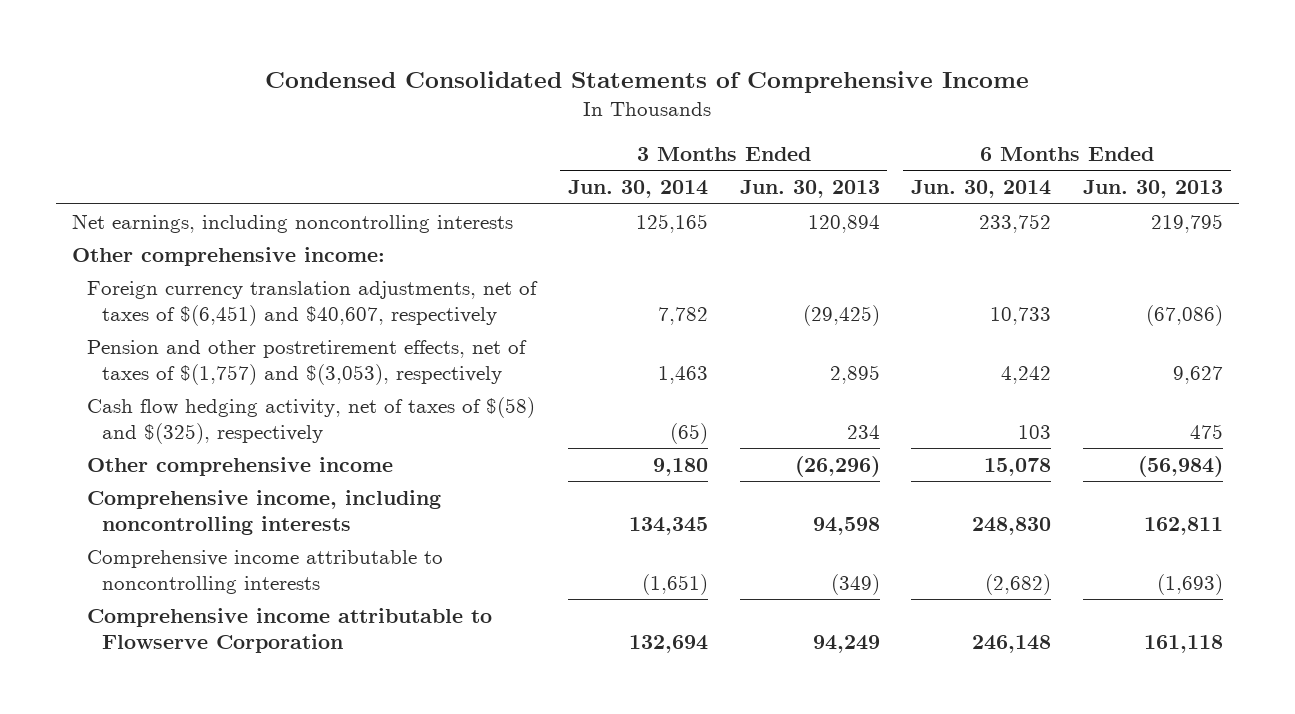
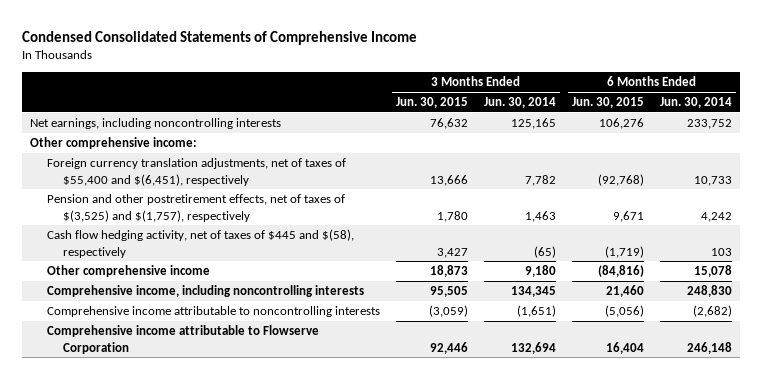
[739,180,880,199] Jun. 30, 2013 -> none
[1082,180,1223,199] Jun. 30, 2013 -> none
none -> [395,97,468,109] Jun. 30, 2015
none -> [572,97,645,109] Jun. 30, 2015
[87,280,539,327] Foreign currency translation adjustments, net of taxes of $(6,451) and $40,607, respectively -> [46,158,346,186] Foreign currency translation adjustments, net of taxes of $55,400 and $(6,451), respectively
[87,339,528,386] Pension and other postretirement effects, net of taxes of $(1,757) and $(3,053), respectively -> [46,194,345,222] Pension and other postretirement effects, net of taxes of $(3,525) and $(1,757), respectively
[87,396,536,445] Cash flow hedging activity, net of taxes of $(58) and $(325), respectively -> [46,229,354,258] Cash flow hedging activity, net of taxes of $445 and $(58), respectively

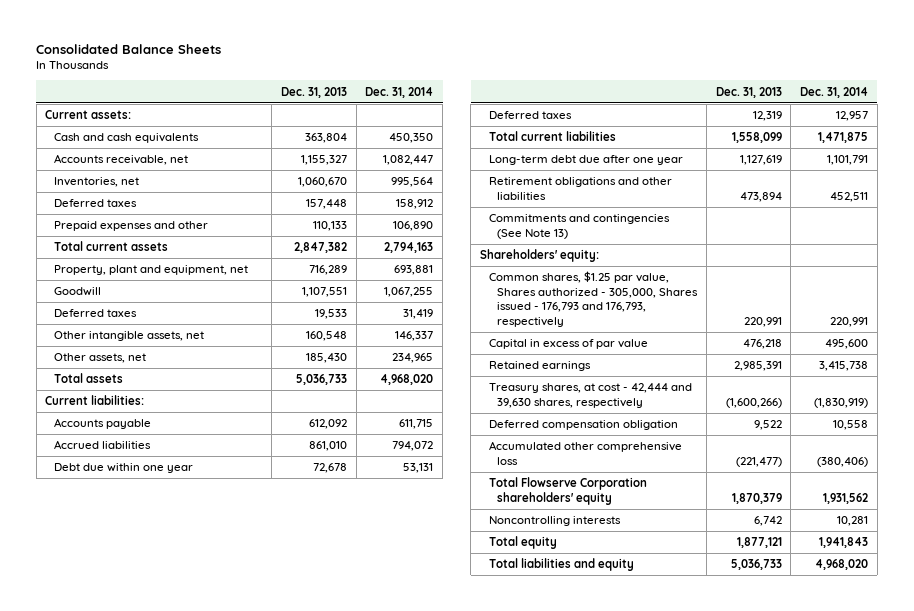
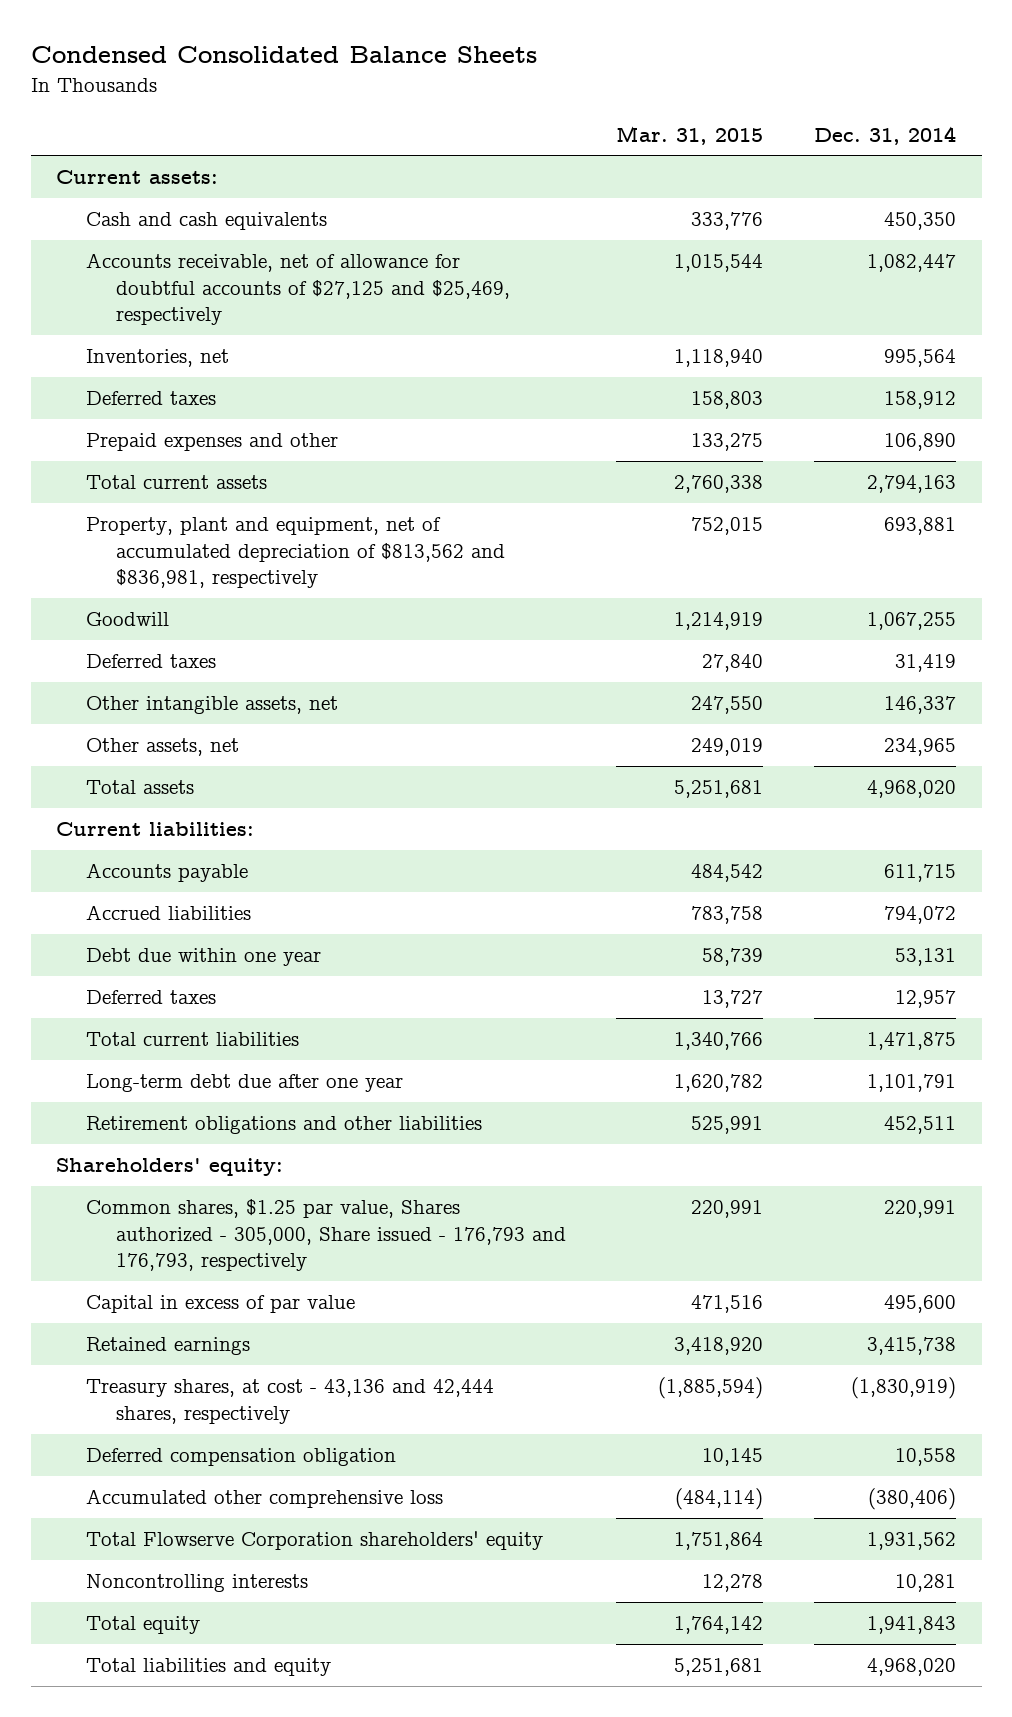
[36,43,222,54] Consolidated Balance Sheets -> [30,46,537,64] Condensed Consolidated Balance Sheets
[280,86,347,98] Dec. 31, 2013 -> none
none -> [616,125,764,145] Mar. 31, 2015
[53,154,188,166] Accounts receivable, net -> [85,253,510,326] Accounts receivable, net of allowance for doubtful accounts of $27,125 and $25,469, respectively
[53,265,248,276] Property, plant and equipment, net -> [85,517,505,589] Property, plant and equipment, net of accumulated depreciation of $813,562 and $836,981, respectively
[488,214,670,239] Commitments and contingencies (See Note 13) -> none
[488,271,699,327] Common shares, $1.25 par value, Shares authorized - 305,000, Shares issued - 176,793 and 176,793, respectively -> [85,1199,566,1272] Common shares, $1.25 par value, Shares authorized - 305,000, Share issued - 176,793 and 176,793, respectively
[488,383,692,408] Treasury shares, at cost - 42,444 and 39,630 shares, respectively -> [85,1379,494,1424] Treasury shares, at cost - 43,136 and 42,444 shares, respectively

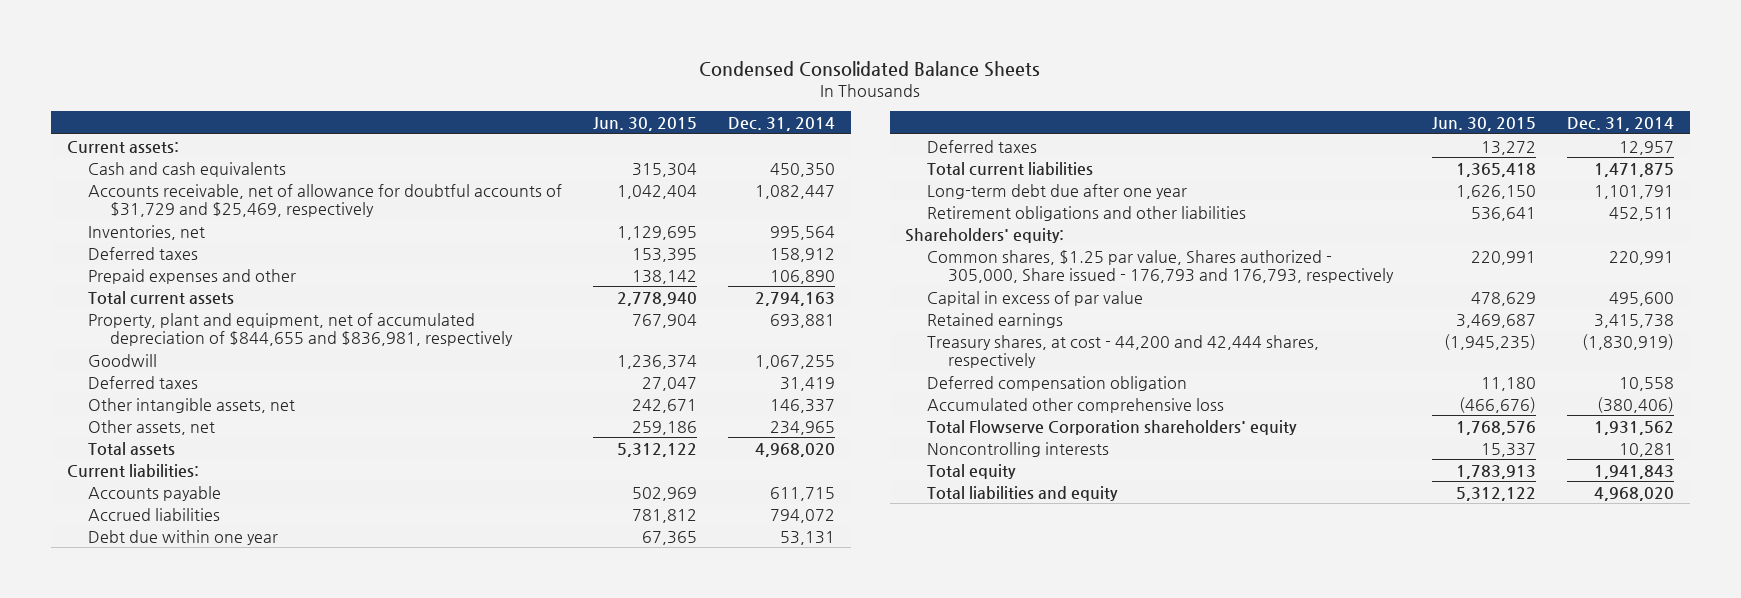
[616,125,764,145] Mar. 31, 2015 -> none
none -> [593,116,698,131] Jun. 30, 2015
[85,253,510,326] Accounts receivable, net of allowance for doubtful accounts of $27,125 and $25,469, respectively -> [88,183,563,217] Accounts receivable, net of allowance for doubtful accounts of $31,729 and $25,469, respectively
[85,517,505,589] Property, plant and equipment, net of accumulated depreciation of $813,562 and $836,981, respectively -> [88,312,513,346] Property, plant and equipment, net of accumulated depreciation of $844,655 and $836,981, respectively
[85,1379,494,1424] Treasury shares, at cost - 43,136 and 42,444 shares, respectively -> [926,334,1319,368] Treasury shares, at cost - 44,200 and 42,444 shares, respectively

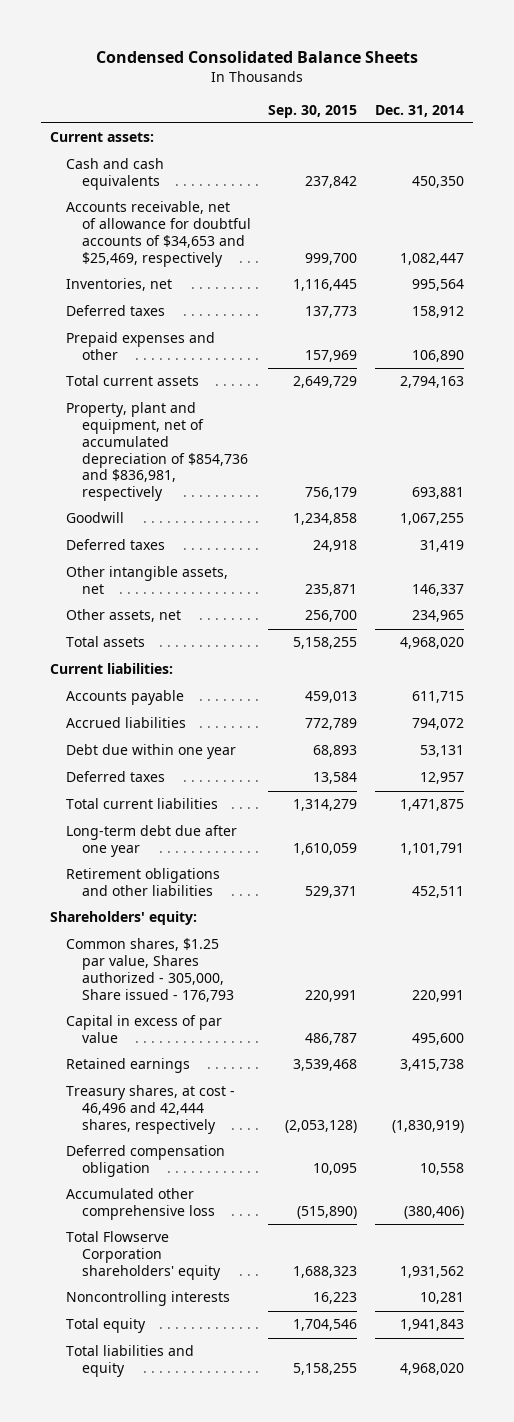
[593,116,698,131] Jun. 30, 2015 -> none
none -> [268,104,358,118] Sep. 30, 2015
[88,183,563,217] Accounts receivable, net of allowance for doubtful accounts of $31,729 and $25,469, respectively -> [65,201,251,267] Accounts receivable, net of allowance for doubtful accounts of $34,653 and $25,469, respectively
[88,312,513,346] Property, plant and equipment, net of accumulated depreciation of $844,655 and $836,981, respectively -> [65,402,248,502] Property, plant and equipment, net of accumulated depreciation of $854,736 and $836,981, respectively
[926,249,1395,283] Common shares, $1.25 par value, Shares authorized - 305,000, Share issued - 176,793 and 176,793, respectively -> [65,938,234,1002] Common shares, $1.25 par value, Shares authorized - 305,000, Share issued - 176,793
[926,334,1319,368] Treasury shares, at cost - 44,200 and 42,444 shares, respectively -> [65,1085,235,1134] Treasury shares, at cost - 46,496 and 42,444 shares, respectively

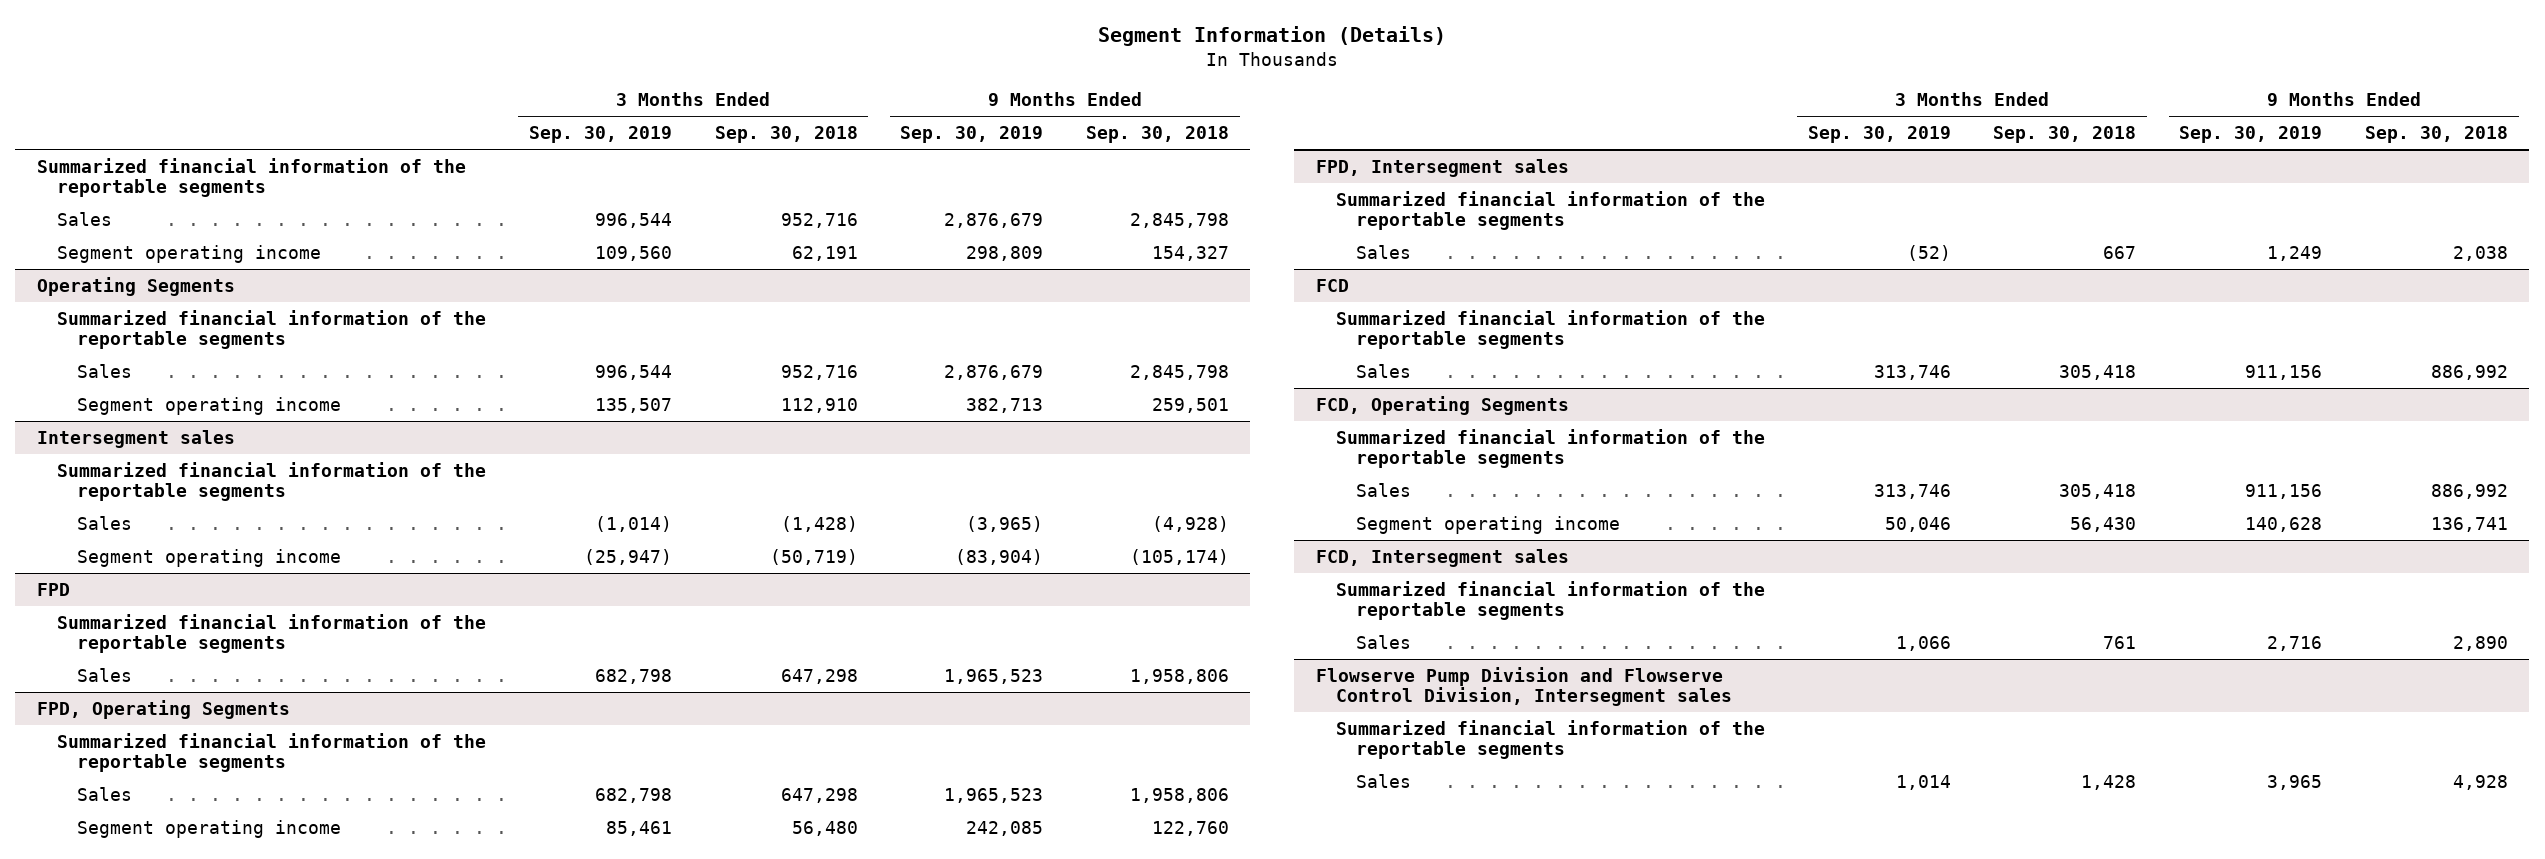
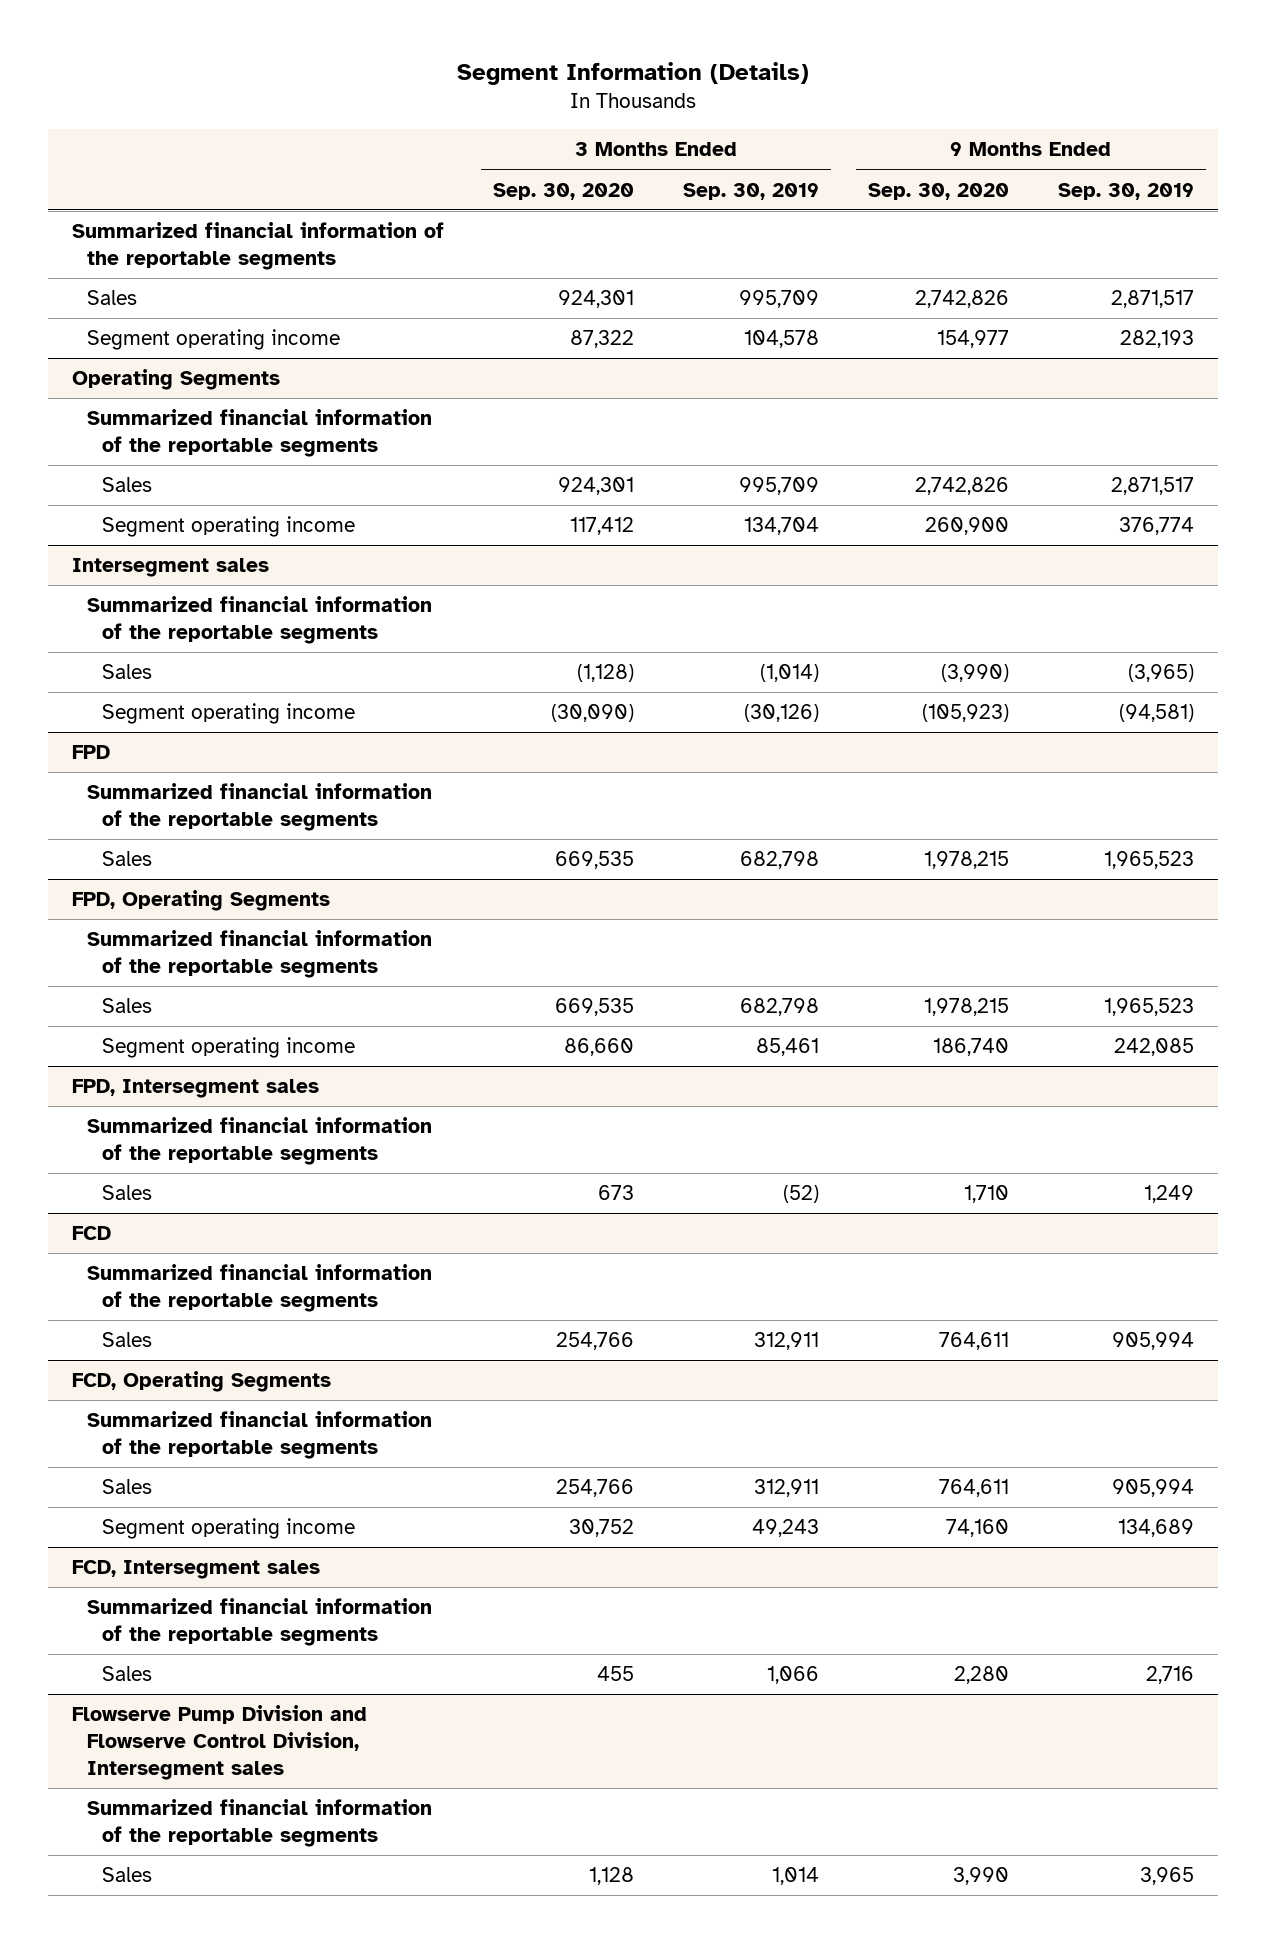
[714,126,858,144] Sep. 30, 2018 -> none
[1086,126,1230,144] Sep. 30, 2018 -> none
none -> [493,182,635,200] Sep. 30, 2020
none -> [867,182,1009,200] Sep. 30, 2020
[594,212,672,228] 996,544 -> [738,290,819,309] 995,709
[944,212,1044,228] 2,876,679 -> [1110,290,1194,309] 2,871,517
[594,245,672,261] 109,560 -> [743,330,819,349] 104,578
[966,245,1044,261] 298,809 -> [1119,330,1194,349] 282,193
[594,364,672,380] 996,544 -> [738,477,819,496] 995,709
[944,364,1044,380] 2,876,679 -> [1110,477,1194,496] 2,871,517
[594,397,672,413] 135,507 -> [743,517,819,536] 134,704
[966,397,1044,413] 382,713 -> [1118,517,1194,536] 376,774
[583,548,672,565] (25,947) -> [743,704,819,723] (30,126)
[955,548,1044,565] (83,904) -> [1118,704,1194,723] (94,581)
[1873,364,1951,380] 313,746 -> [753,1332,819,1351] 312,911
[2245,364,2323,380] 911,156 -> [1111,1332,1194,1351] 905,994
[1873,483,1951,499] 313,746 -> [753,1479,819,1498] 312,911
[2245,483,2323,499] 911,156 -> [1111,1479,1194,1498] 905,994
[1884,516,1951,532] 50,046 -> [751,1519,819,1538] 49,243
[2245,516,2323,532] 140,628 -> [1117,1519,1194,1538] 134,689

